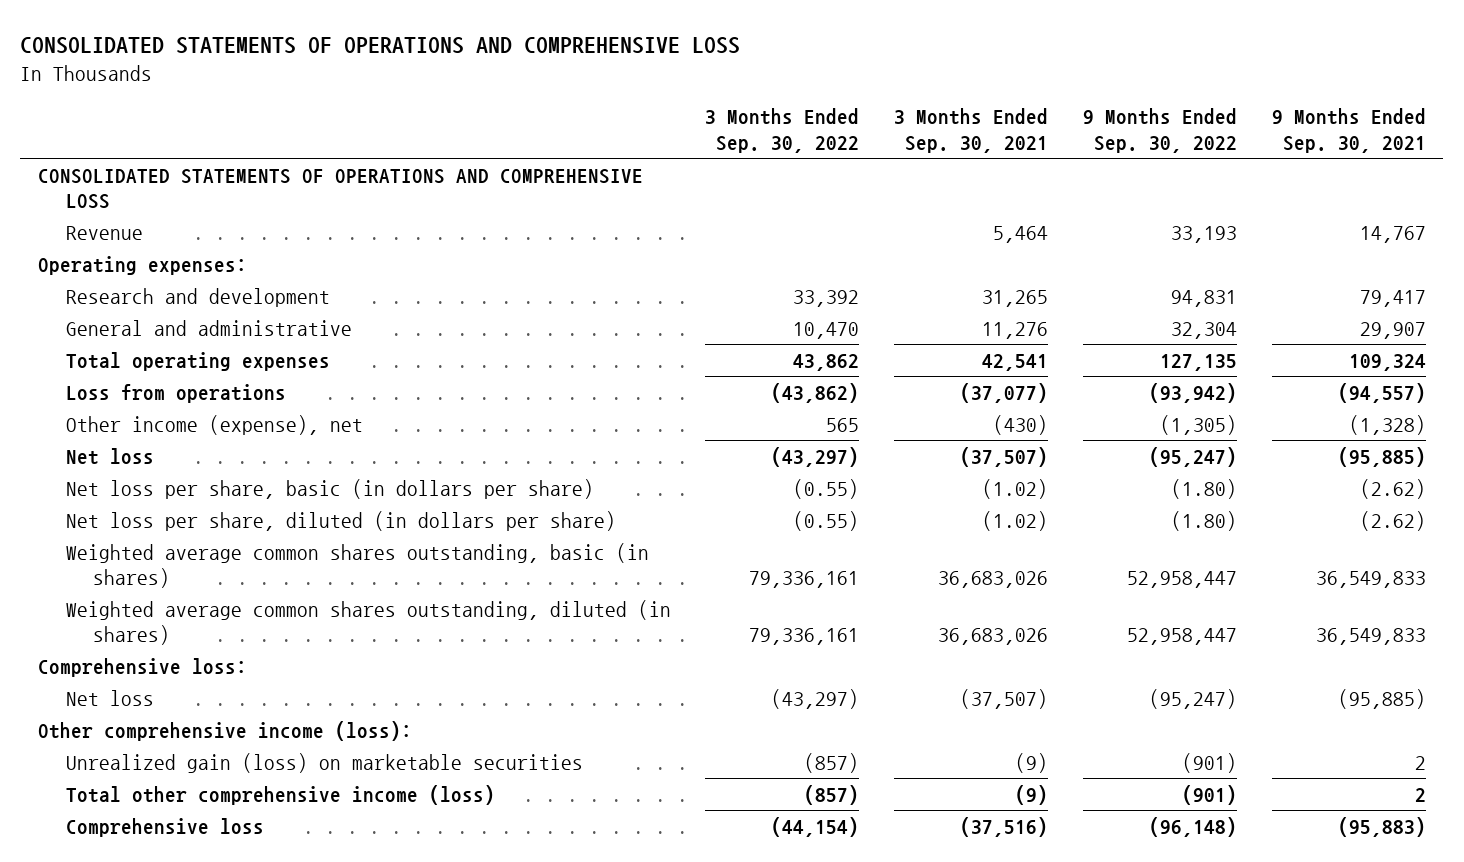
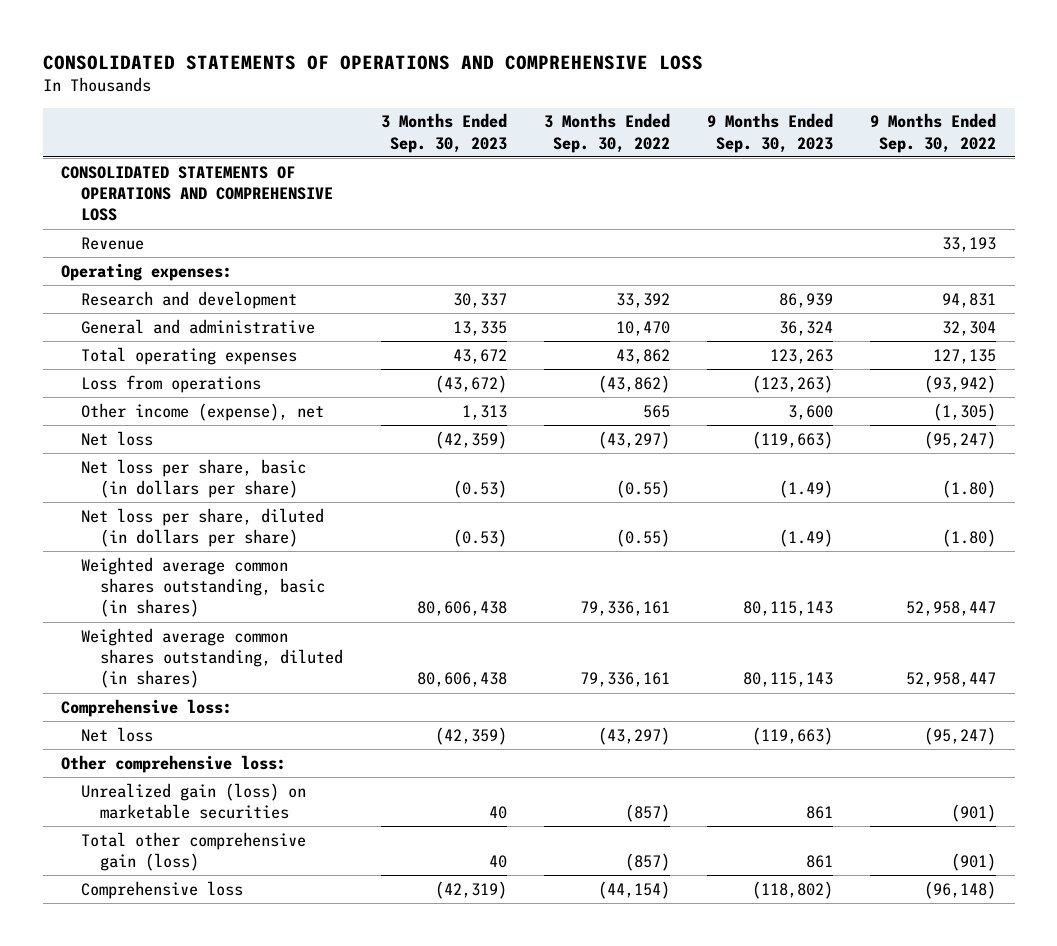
[894,108,1049,153] 3 Months Ended Sep. 30, 2021 -> none
[1271,108,1426,153] 9 Months Ended Sep. 30, 2021 -> none
none -> [380,113,507,153] 3 Months Ended Sep. 30, 2023
none -> [706,113,833,153] 9 Months Ended Sep. 30, 2023
[37,720,412,741] Other comprehensive income (loss): -> [61,754,287,773] Other comprehensive loss:
[65,784,495,805] Total other comprehensive income (loss) -> [80,831,306,872] Total other comprehensive gain (loss)

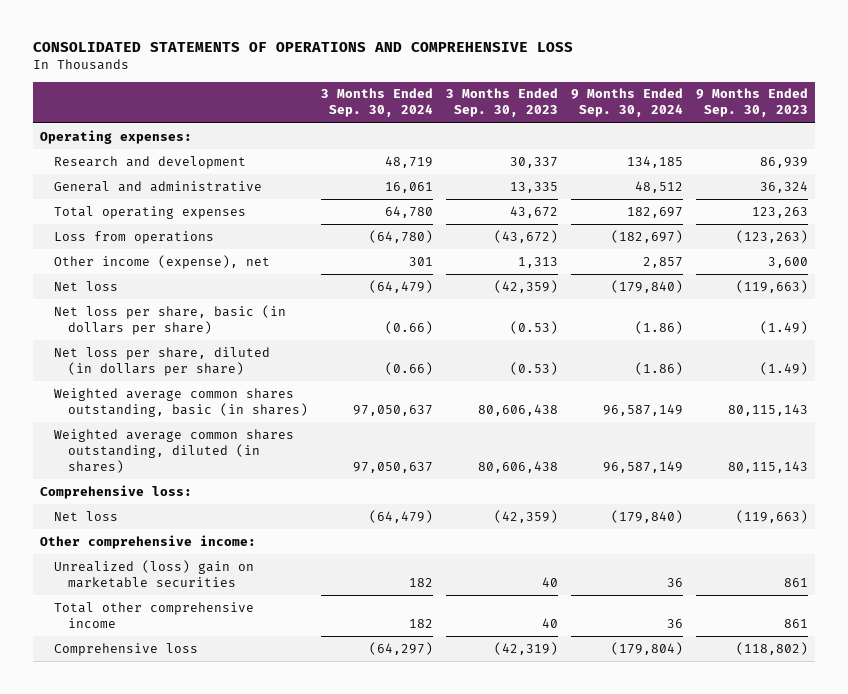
[543,113,670,153] 3 Months Ended Sep. 30, 2022 -> none
[870,113,997,153] 9 Months Ended Sep. 30, 2022 -> none
none -> [321,88,434,118] 3 Months Ended Sep. 30, 2024
none -> [571,88,684,118] 9 Months Ended Sep. 30, 2024
[61,165,333,222] CONSOLIDATED STATEMENTS OF OPERATIONS AND COMPREHENSIVE LOSS -> none
[80,236,144,250] Revenue -> none
[61,754,287,773] Other comprehensive loss: -> [39,534,256,549] Other comprehensive income:
[80,782,306,820] Unrealized gain (loss) on marketable securities -> [54,559,255,588] Unrealized (loss) gain on marketable securities
[80,831,306,872] Total other comprehensive gain (loss) -> [54,601,255,628] Total other comprehensive income

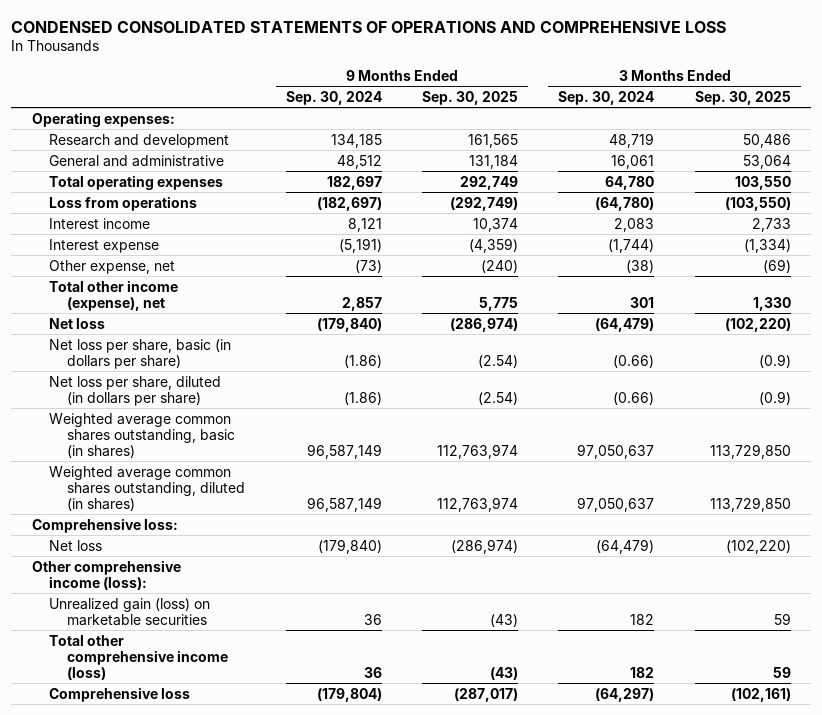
[33,42,574,53] CONSOLIDATED STATEMENTS OF OPERATIONS AND COMPREHENSIVE LOSS -> [11,20,727,33] CONDENSED CONSOLIDATED STATEMENTS OF OPERATIONS AND COMPREHENSIVE LOSS
[446,88,559,118] 3 Months Ended Sep. 30, 2023 -> none
[696,88,809,118] 9 Months Ended Sep. 30, 2023 -> none
none -> [422,90,519,105] Sep. 30, 2025
none -> [694,90,791,105] Sep. 30, 2025
none -> [49,217,151,229] Interest income
none -> [49,238,160,253] Interest expense
none -> [49,259,176,274] Other expense, net
[54,254,271,269] Other income (expense), net -> [49,279,179,311] Total other income (expense), net
[39,534,256,549] Other comprehensive income: -> [31,559,181,590] Other comprehensive income (loss):
[54,559,255,588] Unrealized (loss) gain on marketable securities -> [49,597,211,626] Unrealized gain (loss) on marketable securities
[54,601,255,628] Total other comprehensive income -> [49,634,229,680] Total other comprehensive income (loss)

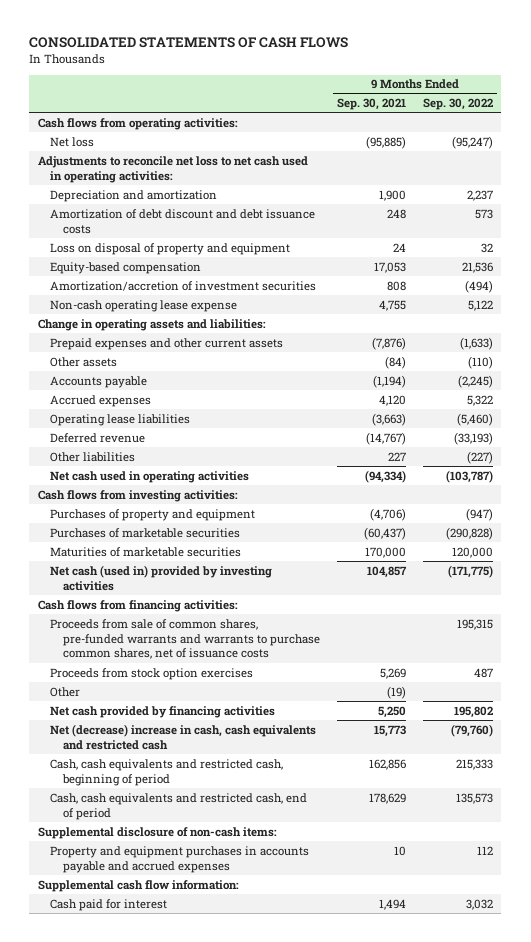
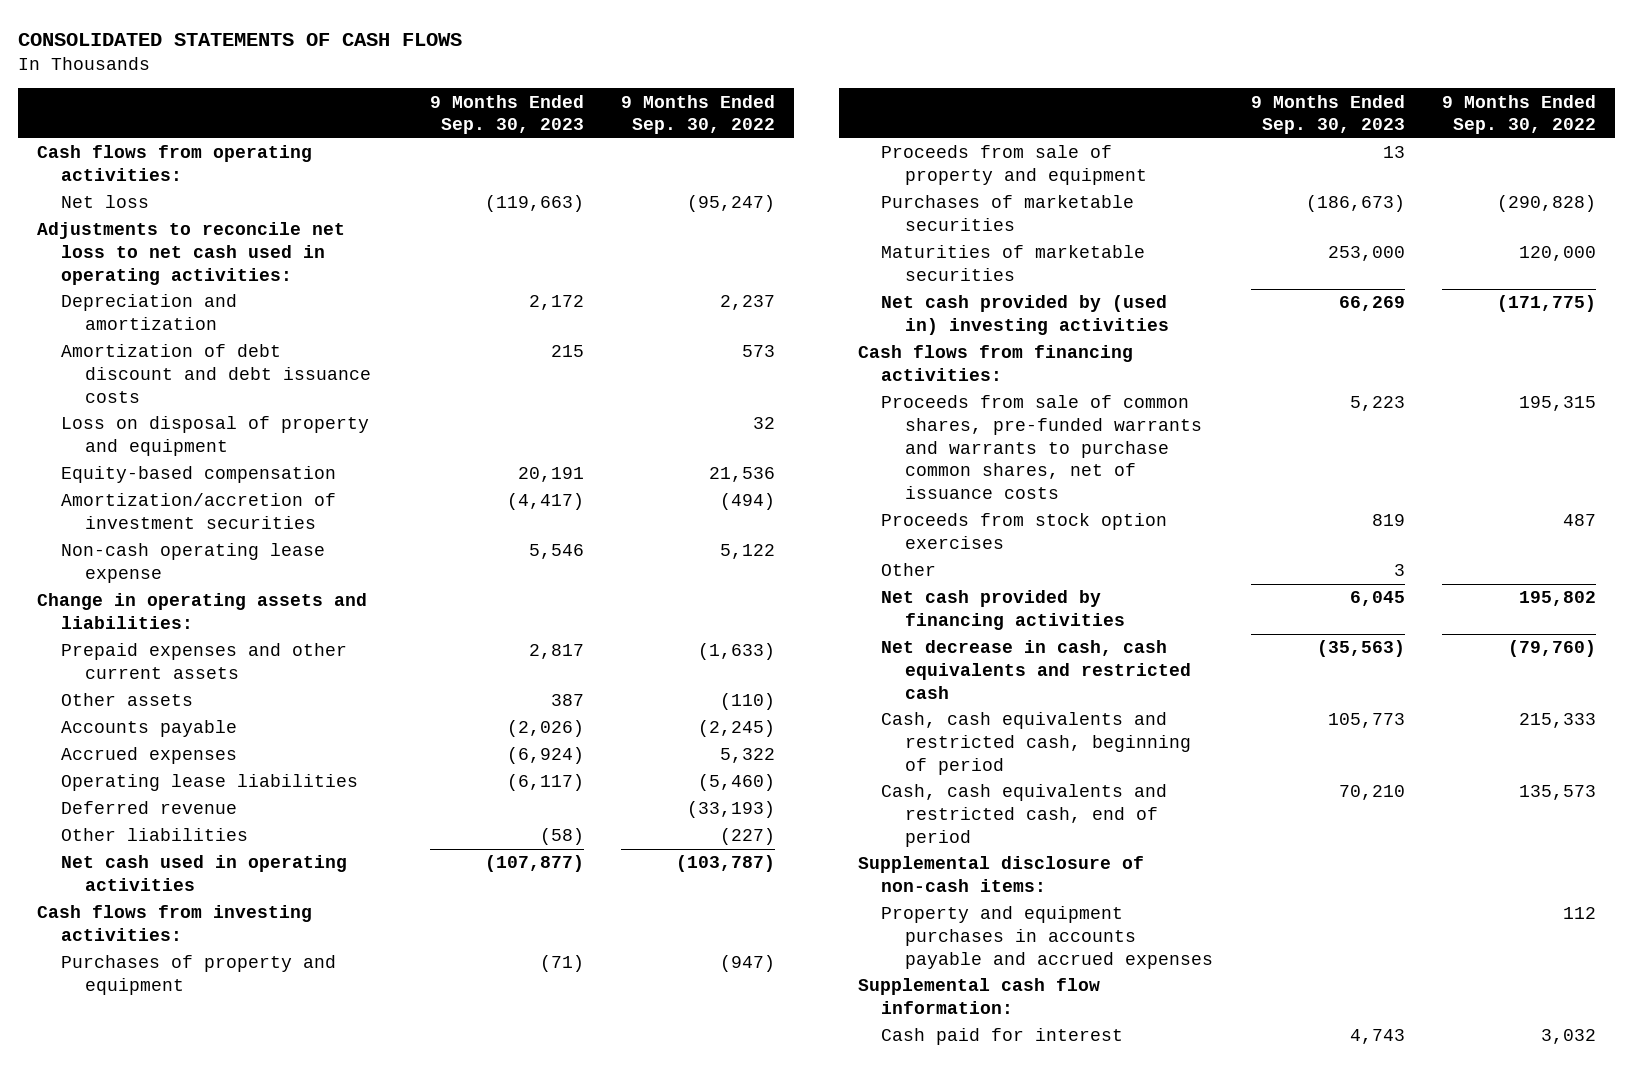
[336,98,406,111] Sep. 30, 2021 -> none
none -> [429,94,584,135] 9 Months Ended Sep. 30, 2023
none -> [881,145,1148,186] Proceeds from sale of property and equipment
[50,564,273,591] Net cash (used in) provided by investing activities -> [881,295,1170,336] Net cash provided by (used in) investing activities
[50,723,317,750] Net (decrease) increase in cash, cash equivalents and restricted cash -> [881,640,1192,699] Net decrease in cash, cash equivalents and restricted cash

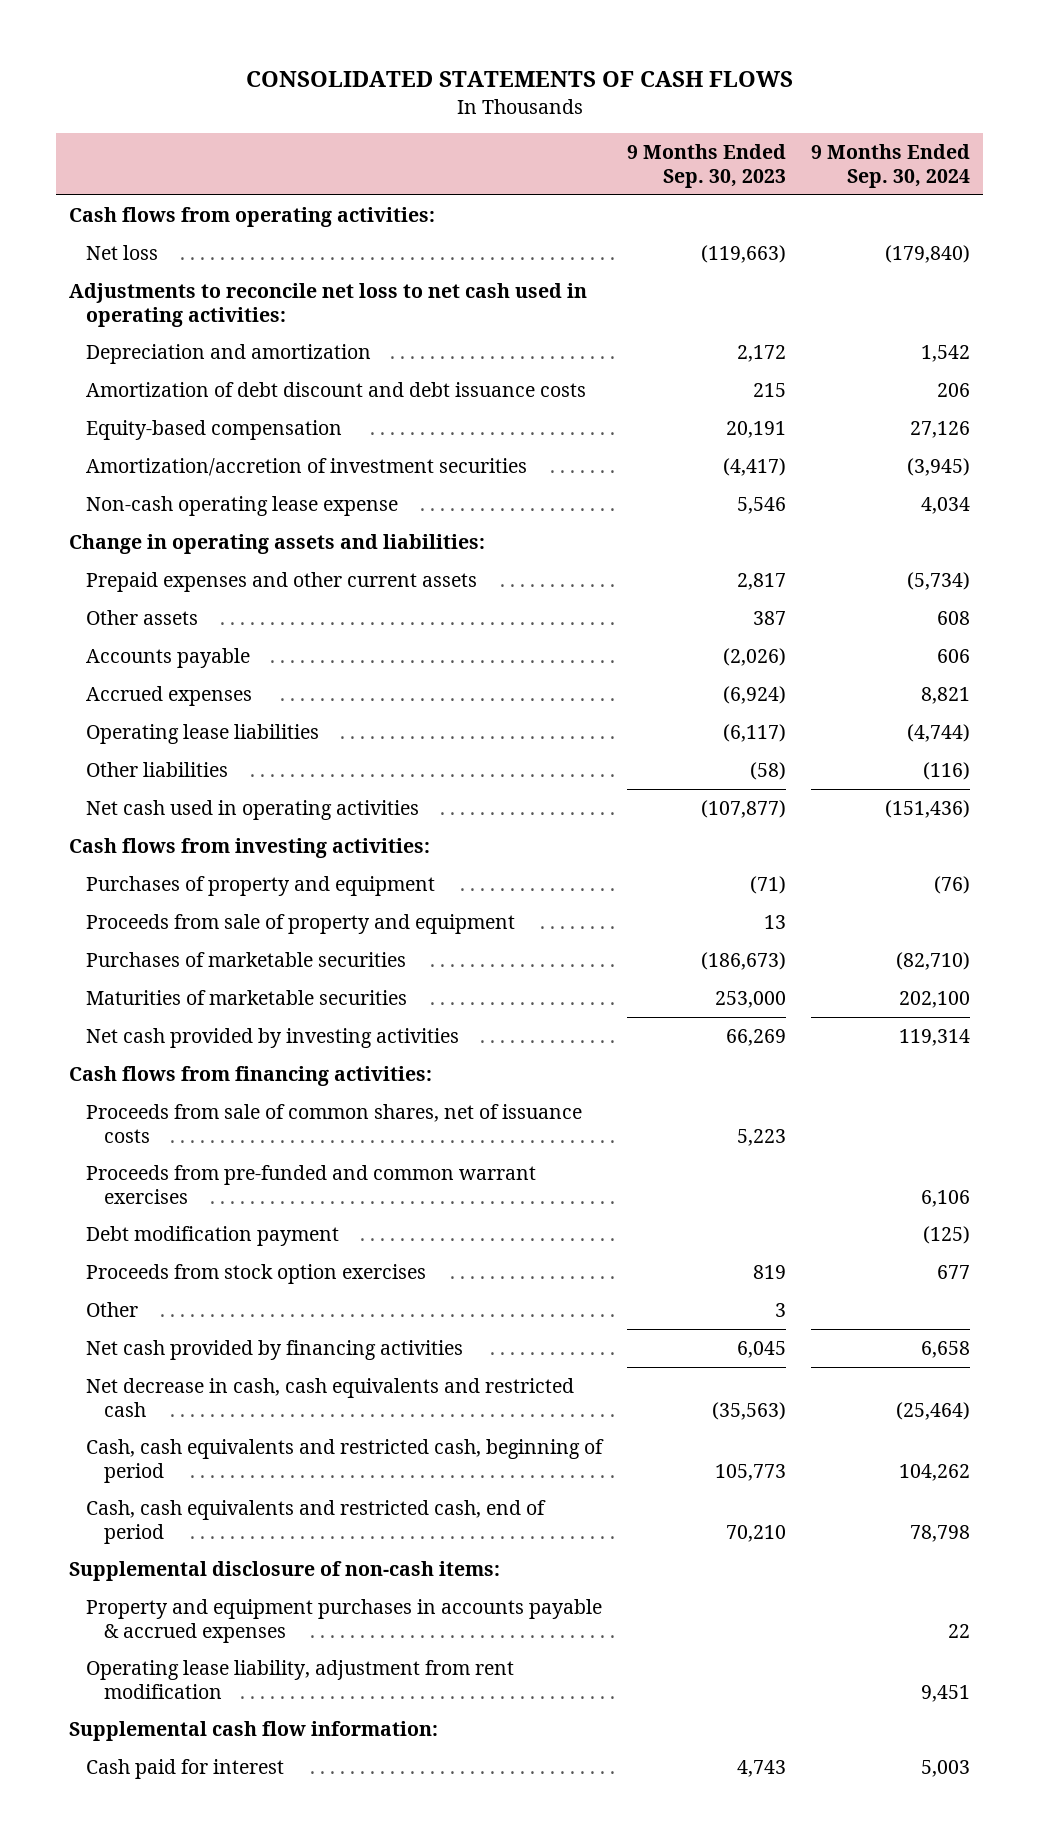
[621,94,776,135] 9 Months Ended Sep. 30, 2022 -> none
none -> [811,144,971,189] 9 Months Ended Sep. 30, 2024
[60,416,369,457] Loss on disposal of property and equipment -> none
[60,801,237,815] Deferred revenue -> none
[881,295,1170,336] Net cash provided by (used in) investing activities -> [86,1027,460,1048] Net cash provided by investing activities
[881,395,1203,500] Proceeds from sale of common shares, pre-funded warrants and warrants to purchase common shares, net of issuance costs -> [86,1103,583,1143] Proceeds from sale of common shares, net of issuance costs
none -> [86,1164,537,1204] Proceeds from pre-funded and common warrant exercises
none -> [86,1225,340,1246] Debt modification payment
[881,906,1214,969] Property and equipment purchases in accounts payable and accrued expenses -> [86,1598,603,1643] Property and equipment purchases in accounts payable & accrued expenses
none -> [86,1659,515,1699] Operating lease liability, adjustment from rent modification

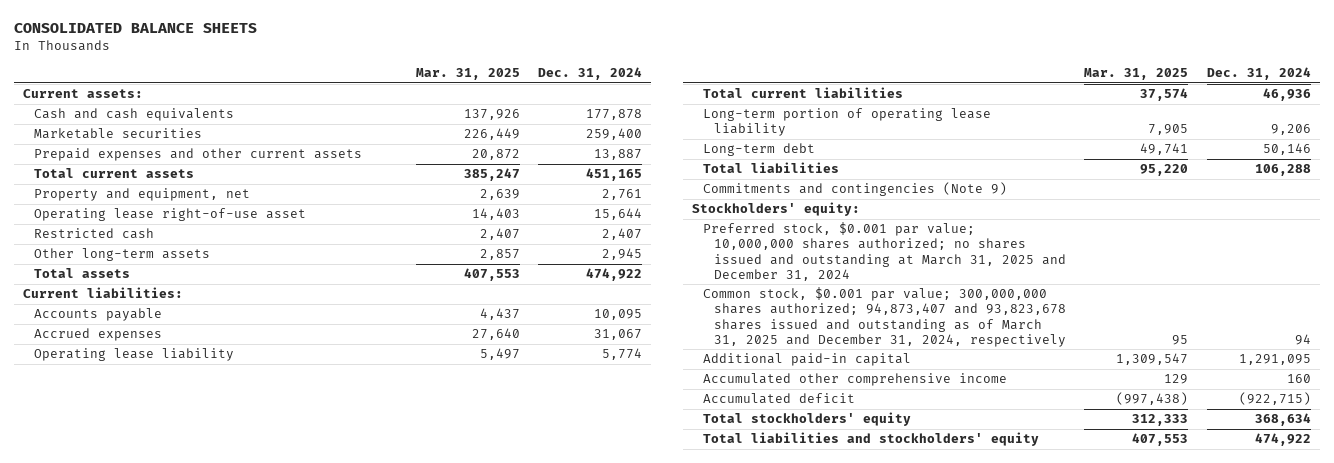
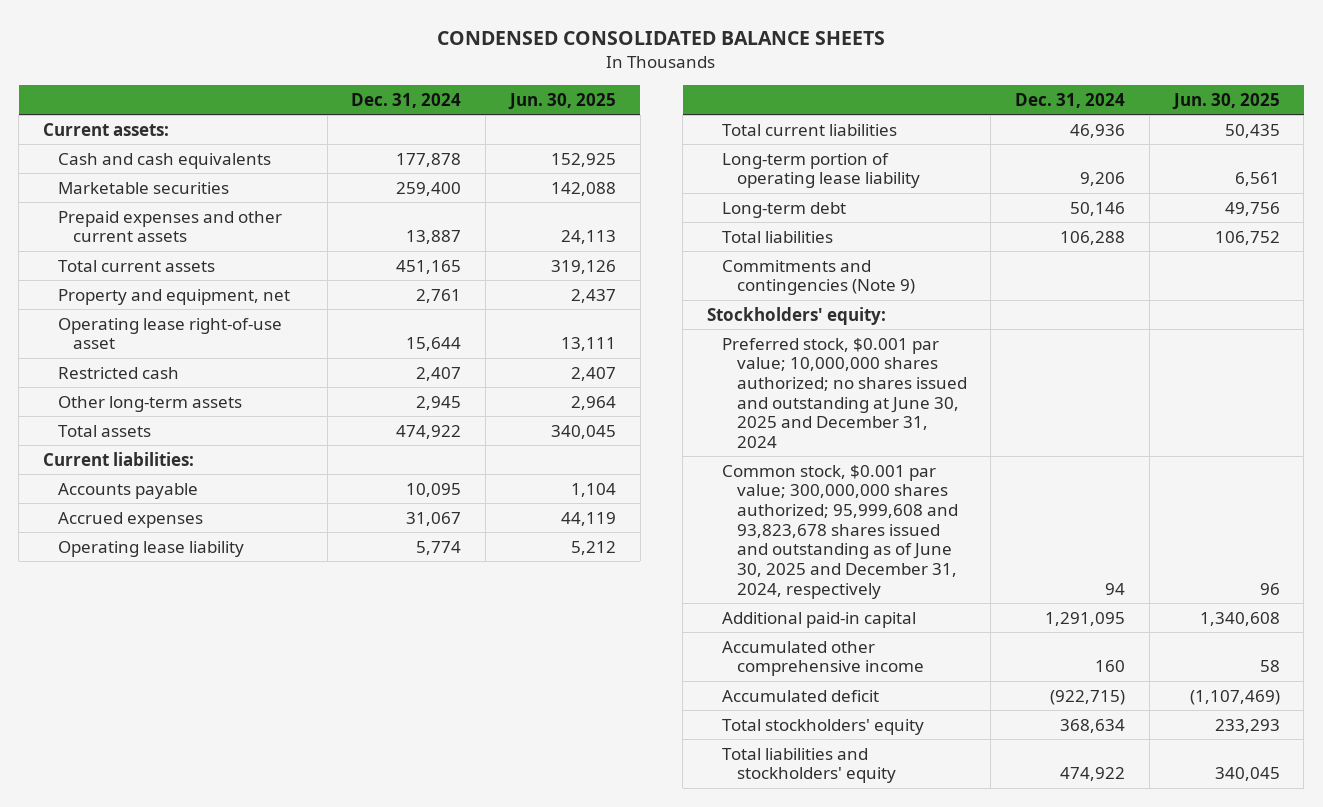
[14,23,258,34] CONSOLIDATED BALANCE SHEETS -> [437,31,886,46] CONDENSED CONSOLIDATED BALANCE SHEETS
[415,68,520,81] Mar. 31, 2025 -> none
none -> [507,92,616,110] Jun. 30, 2025
[702,222,1067,281] Preferred stock, $0.001 par value; 10,000,000 shares authorized; no shares issued and outstanding at March 31, 2025 and December 31, 2024 -> [721,337,967,449] Preferred stock, $0.001 par value; 10,000,000 shares authorized; no shares issued and outstanding at June 30, 2025 and December 31, 2024
[702,287,1067,347] Common stock, $0.001 par value; 300,000,000 shares authorized; 94,873,407 and 93,823,678 shares issued and outstanding as of March 31, 2025 and December 31, 2024, respectively -> [721,464,958,599] Common stock, $0.001 par value; 300,000,000 shares authorized; 95,999,608 and 93,823,678 shares issued and outstanding as of June 30, 2025 and December 31, 2024, respectively

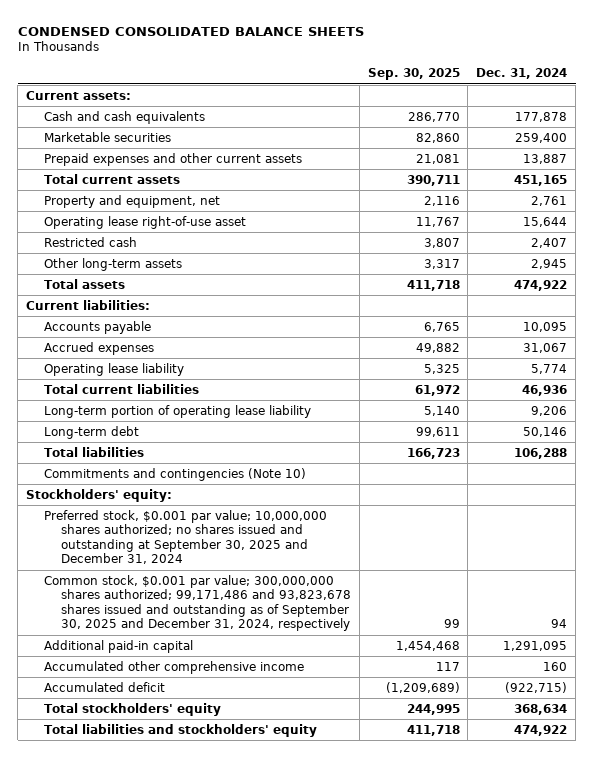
[507,92,616,110] Jun. 30, 2025 -> none
none -> [367,68,460,81] Sep. 30, 2025
[721,259,915,296] Commitments and contingencies (Note 9) -> [43,467,306,481] Commitments and contingencies (Note 10)
[721,337,967,449] Preferred stock, $0.001 par value; 10,000,000 shares authorized; no shares issued and outstanding at June 30, 2025 and December 31, 2024 -> [43,509,327,565] Preferred stock, $0.001 par value; 10,000,000 shares authorized; no shares issued and outstanding at September 30, 2025 and December 31, 2024
[721,464,958,599] Common stock, $0.001 par value; 300,000,000 shares authorized; 95,999,608 and 93,823,678 shares issued and outstanding as of June 30, 2025 and December 31, 2024, respectively -> [43,574,351,632] Common stock, $0.001 par value; 300,000,000 shares authorized; 99,171,486 and 93,823,678 shares issued and outstanding as of September 30, 2025 and December 31, 2024, respectively

